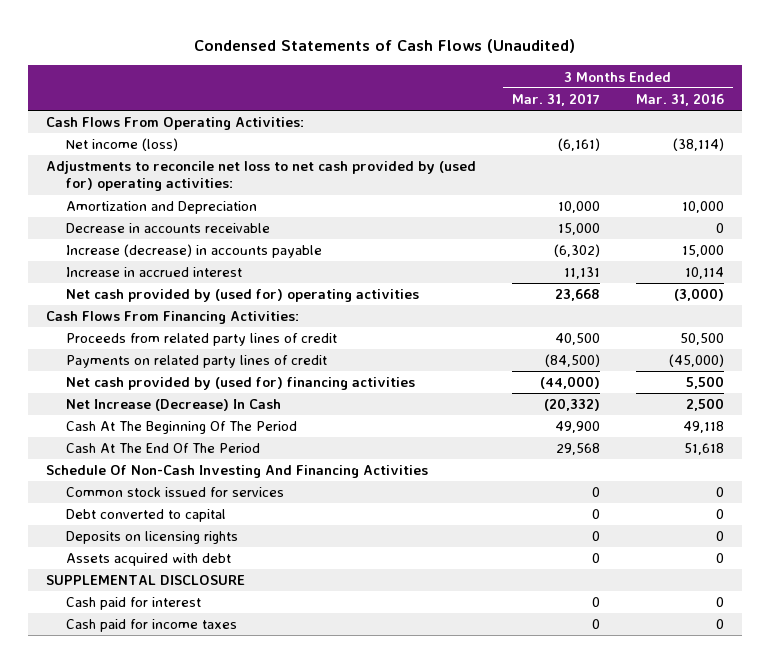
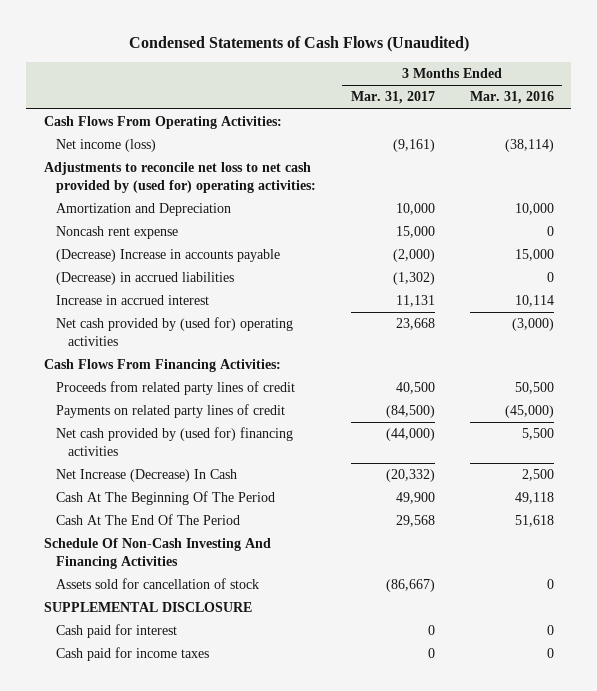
[558,138,601,152] (6,161) -> [392,139,435,153] (9,161)
[65,223,270,234] Decrease in accounts receivable -> none
none -> [56,226,179,240] Noncash rent expense
[65,244,322,259] Increase (decrease) in accounts payable -> [56,249,281,263] (Decrease) Increase in accounts payable
[554,244,601,258] (6,302) -> [392,249,435,263] (2,000)
none -> [56,272,235,286] (Decrease) in accrued liabilities
[65,487,284,498] Common stock issued for services -> none
[65,509,226,523] Debt converted to capital -> none
[65,531,238,545] Deposits on licensing rights -> none
[65,553,231,567] Assets acquired with debt -> none
none -> [56,578,260,590] Assets sold for cancellation of stock

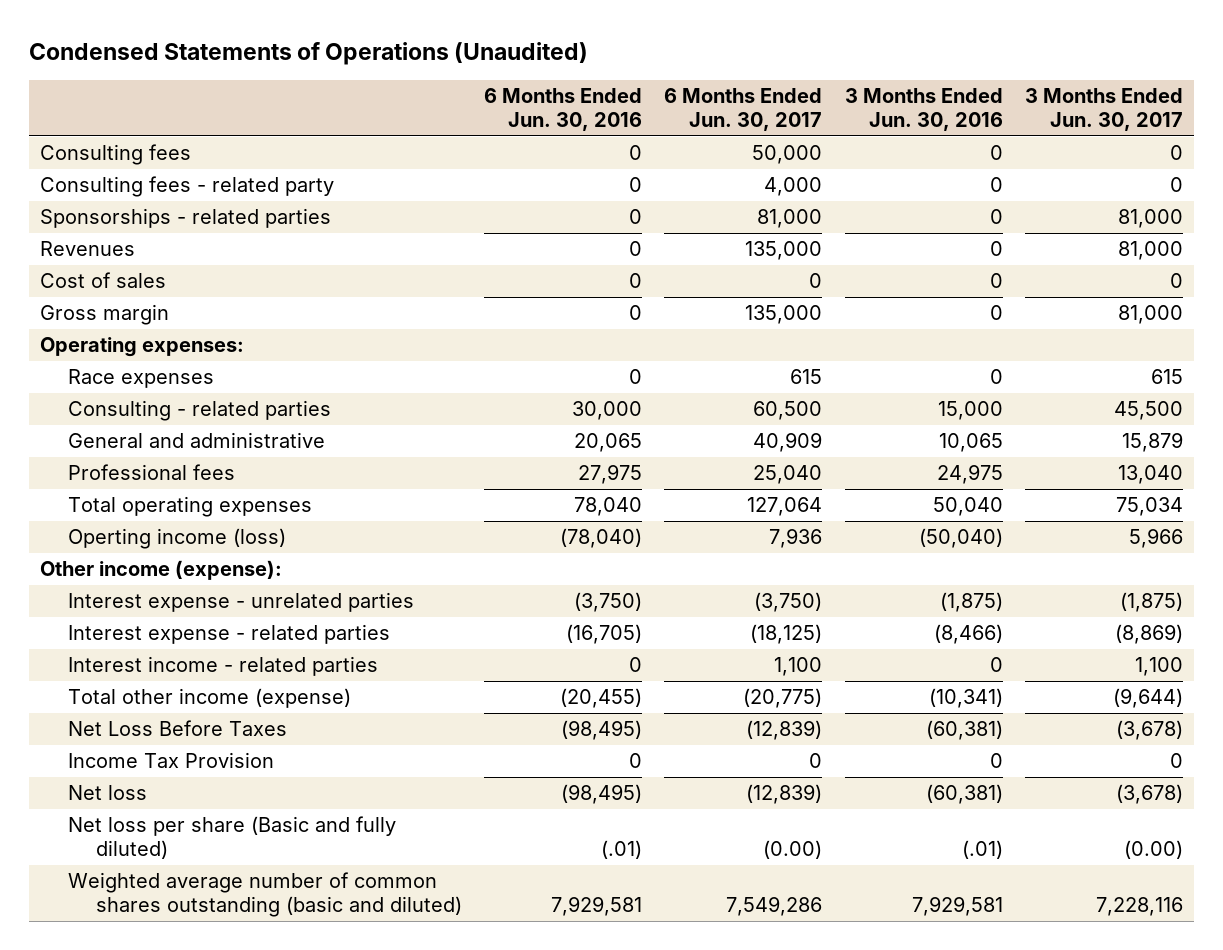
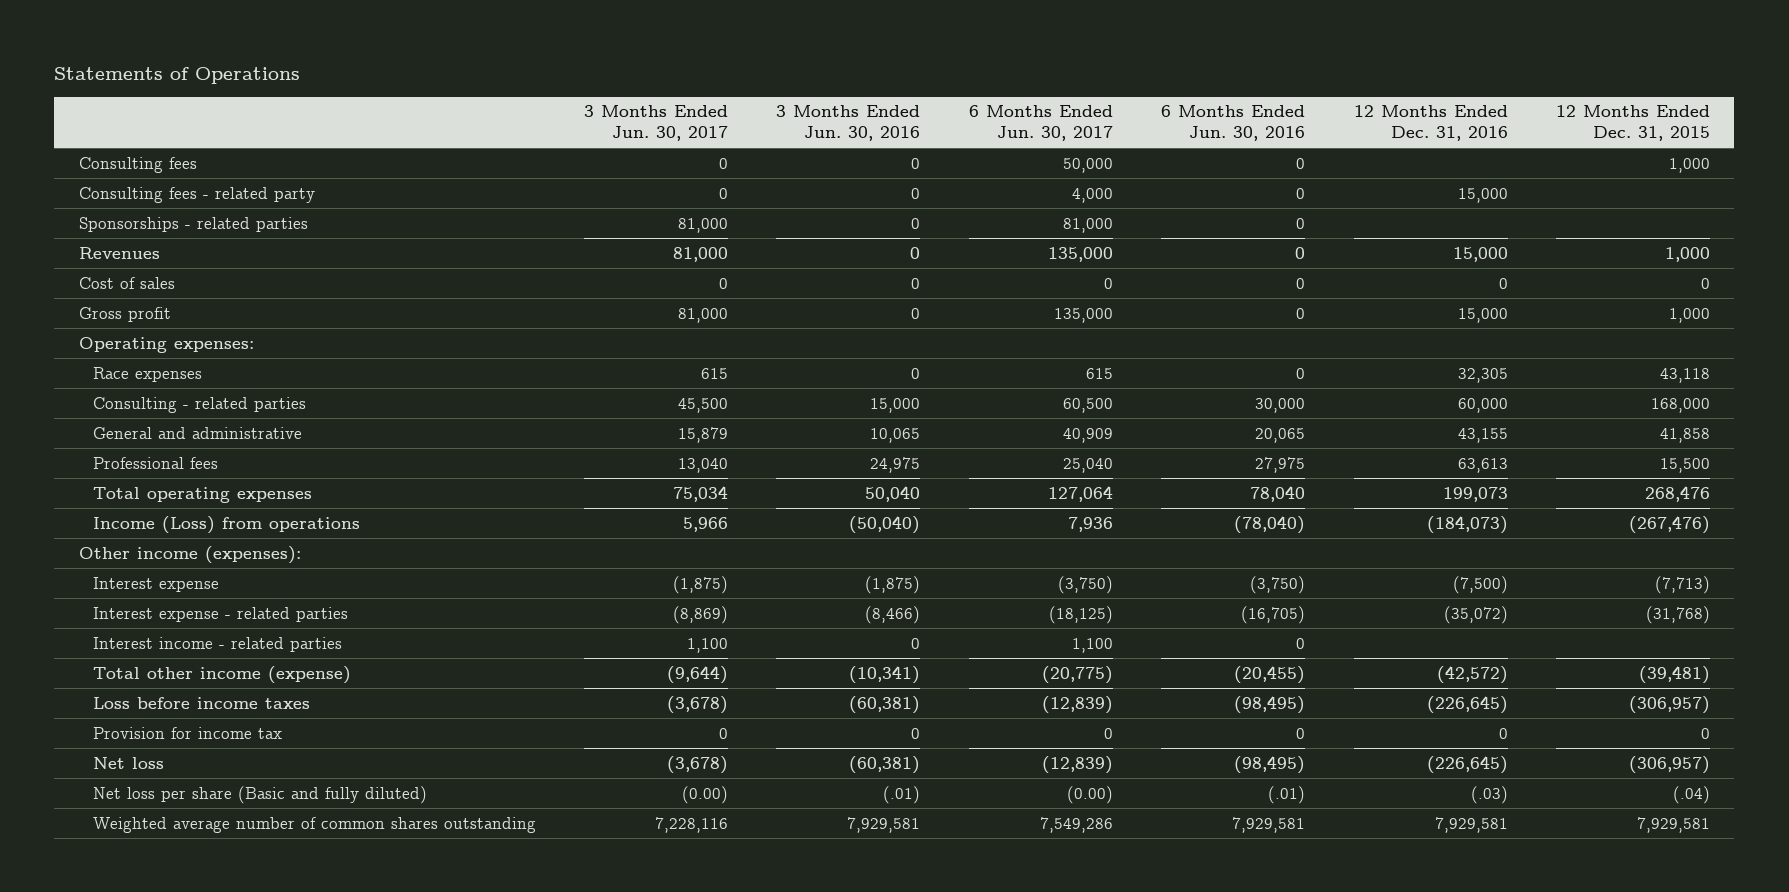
[28,42,588,66] Condensed Statements of Operations (Unaudited) -> [54,67,301,85] Statements of Operations
none -> [1353,105,1508,142] 12 Months Ended Dec. 31, 2016
none -> [1556,105,1711,142] 12 Months Ended Dec. 31, 2015
[40,304,170,326] Gross margin -> [78,306,171,322] Gross profit
[67,528,286,550] Operting income (loss) -> [92,515,360,534] Income (Loss) from operations
[40,560,283,581] Other income (expense): -> [78,545,301,564] Other income (expenses):
[67,592,414,613] Interest expense - unrelated parties -> [92,576,219,592] Interest expense
[67,720,287,737] Net Loss Before Taxes -> [92,696,310,709] Loss before income taxes
[67,752,274,769] Income Tax Provision -> [92,726,282,739] Provision for income tax
[67,872,462,918] Weighted average number of common shares outstanding (basic and diluted) -> [92,816,536,833] Weighted average number of common shares outstanding

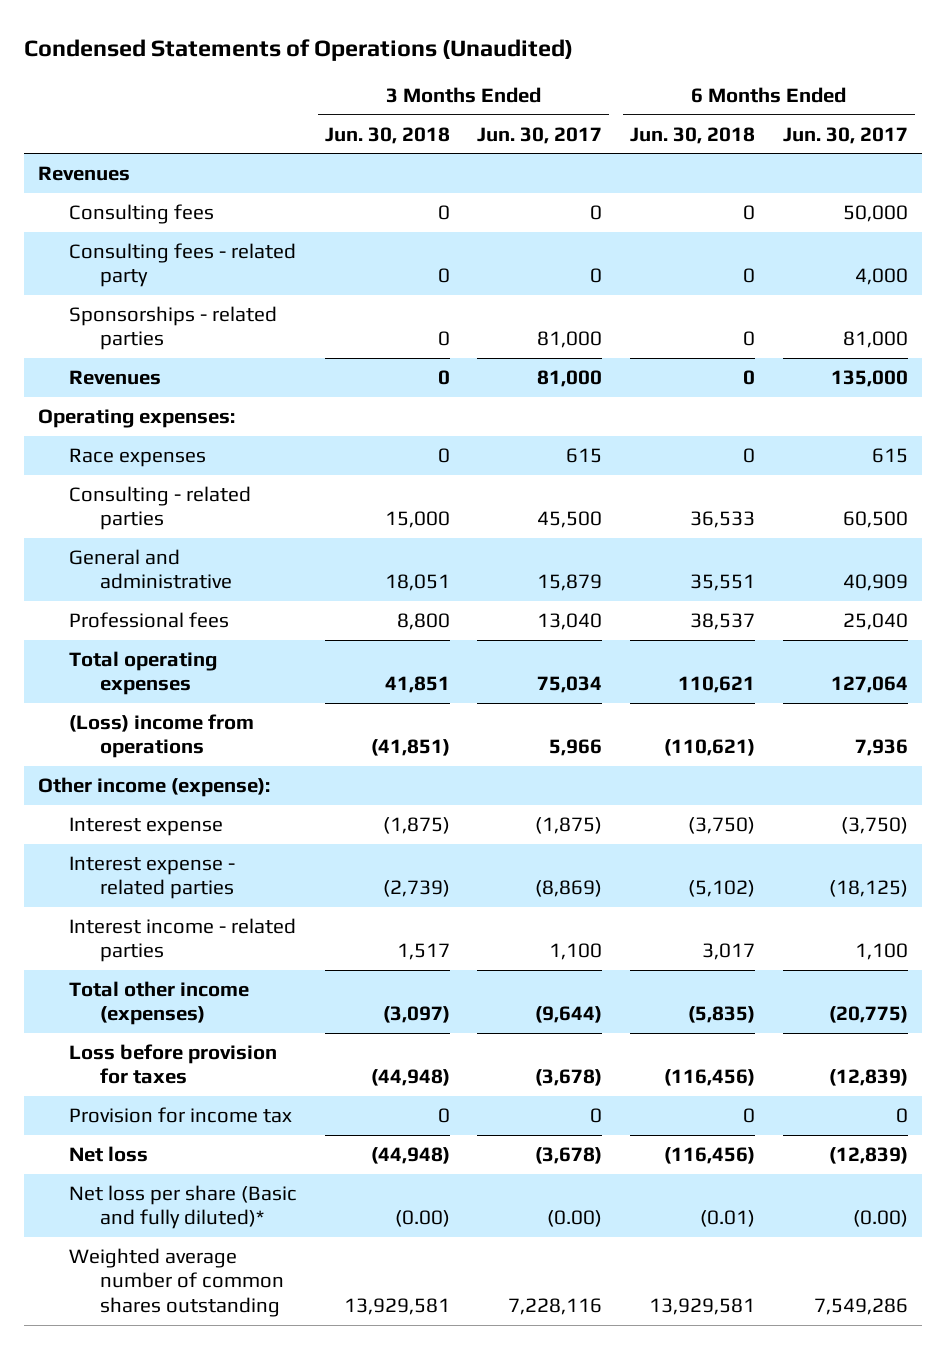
[54,67,301,85] Statements of Operations -> [24,38,574,61] Condensed Statements of Operations (Unaudited)
[776,105,921,142] 3 Months Ended Jun. 30, 2016 -> none
[1161,105,1306,142] 6 Months Ended Jun. 30, 2016 -> none
[1353,105,1508,142] 12 Months Ended Dec. 31, 2016 -> none
[1556,105,1711,142] 12 Months Ended Dec. 31, 2015 -> none
none -> [324,126,450,144] Jun. 30, 2018
none -> [630,126,756,144] Jun. 30, 2018
none -> [37,165,130,181] Revenues
[78,276,175,289] Cost of sales -> none
[78,306,171,322] Gross profit -> none
[92,515,360,534] Income (Loss) from operations -> [69,713,255,759] (Loss) income from operations
[78,545,301,564] Other income (expenses): -> [37,776,270,797] Other income (expense):
[92,665,351,684] Total other income (expense) -> [69,980,250,1026] Total other income (expenses)
[92,696,310,709] Loss before income taxes -> [69,1043,278,1085] Loss before provision for taxes
[92,785,427,804] Net loss per share (Basic and fully diluted) -> [69,1184,298,1230] Net loss per share (Basic and fully diluted)*

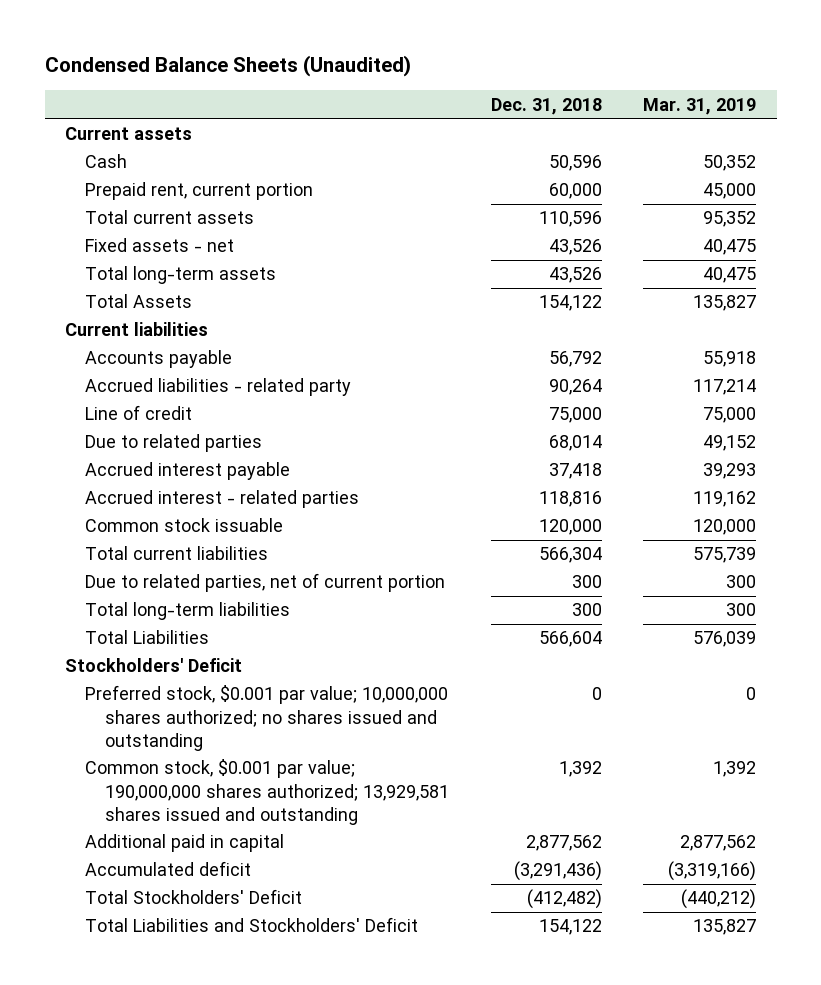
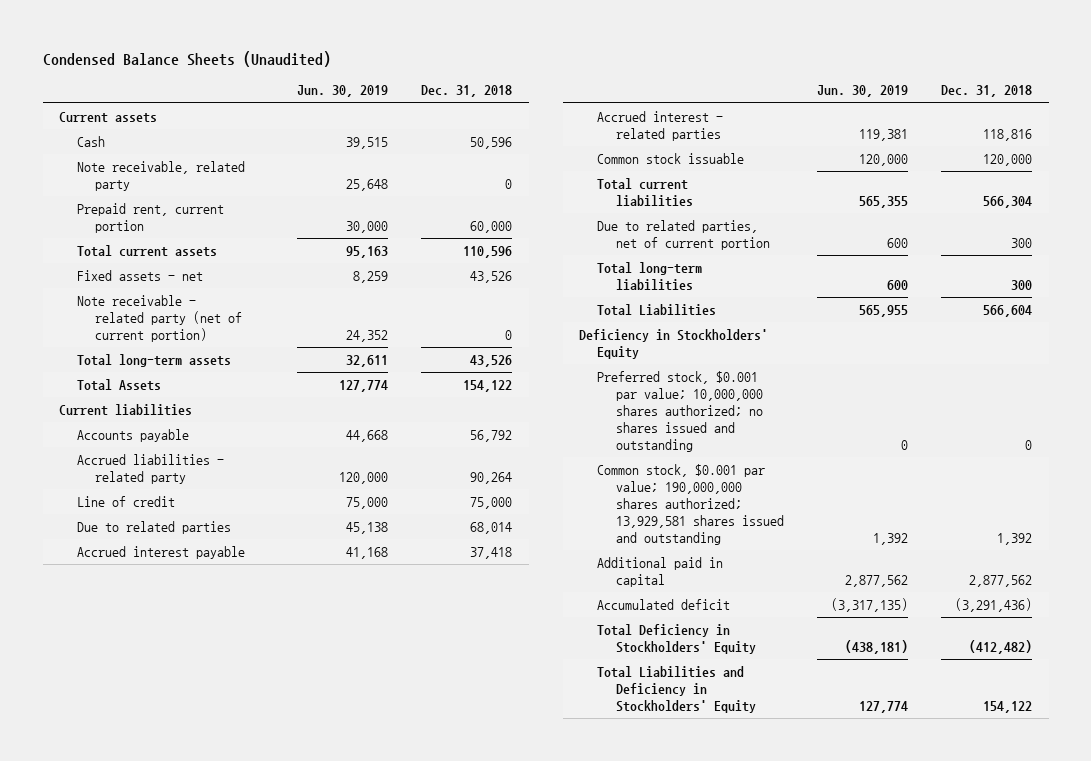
[642,97,756,115] Mar. 31, 2019 -> none
none -> [296,85,388,98] Jun. 30, 2019
none -> [77,161,246,191] Note receivable, related party
none -> [77,295,243,342] Note receivable - related party (net of current portion)
[65,658,243,673] Stockholders' Deficit -> [579,329,769,359] Deficiency in Stockholders' Equity
[85,889,303,905] Total Stockholders' Deficit -> [597,624,756,654] Total Deficiency in Stockholders' Equity
[85,917,419,933] Total Liabilities and Stockholders' Deficit -> [597,666,756,713] Total Liabilities and Deficiency in Stockholders' Equity

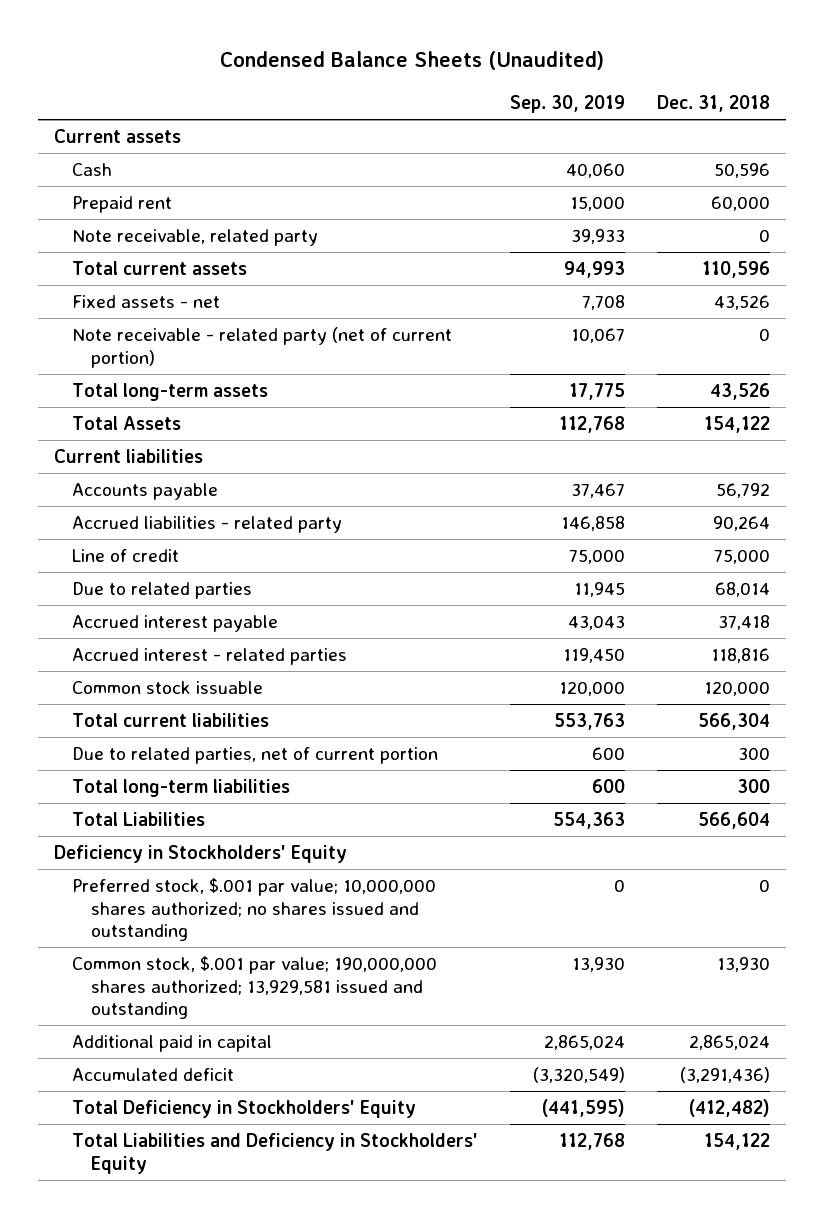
[296,85,388,98] Jun. 30, 2019 -> none
none -> [510,94,626,113] Sep. 30, 2019
none -> [72,195,173,213] Prepaid rent
[77,203,225,233] Prepaid rent, current portion -> none
[597,371,763,452] Preferred stock, $0.001 par value; 10,000,000 shares authorized; no shares issued and outstanding -> [72,877,437,942] Preferred stock, $.001 par value; 10,000,000 shares authorized; no shares issued and outstanding
[597,464,784,545] Common stock, $0.001 par value; 190,000,000 shares authorized; 13,929,581 shares issued and outstanding -> [72,955,438,1020] Common stock, $.001 par value; 190,000,000 shares authorized; 13,929,581 issued and outstanding
[997,532,1033,545] 1,392 -> [717,956,771,972] 13,930
[969,574,1033,587] 2,877,562 -> [689,1034,771,1050] 2,865,024

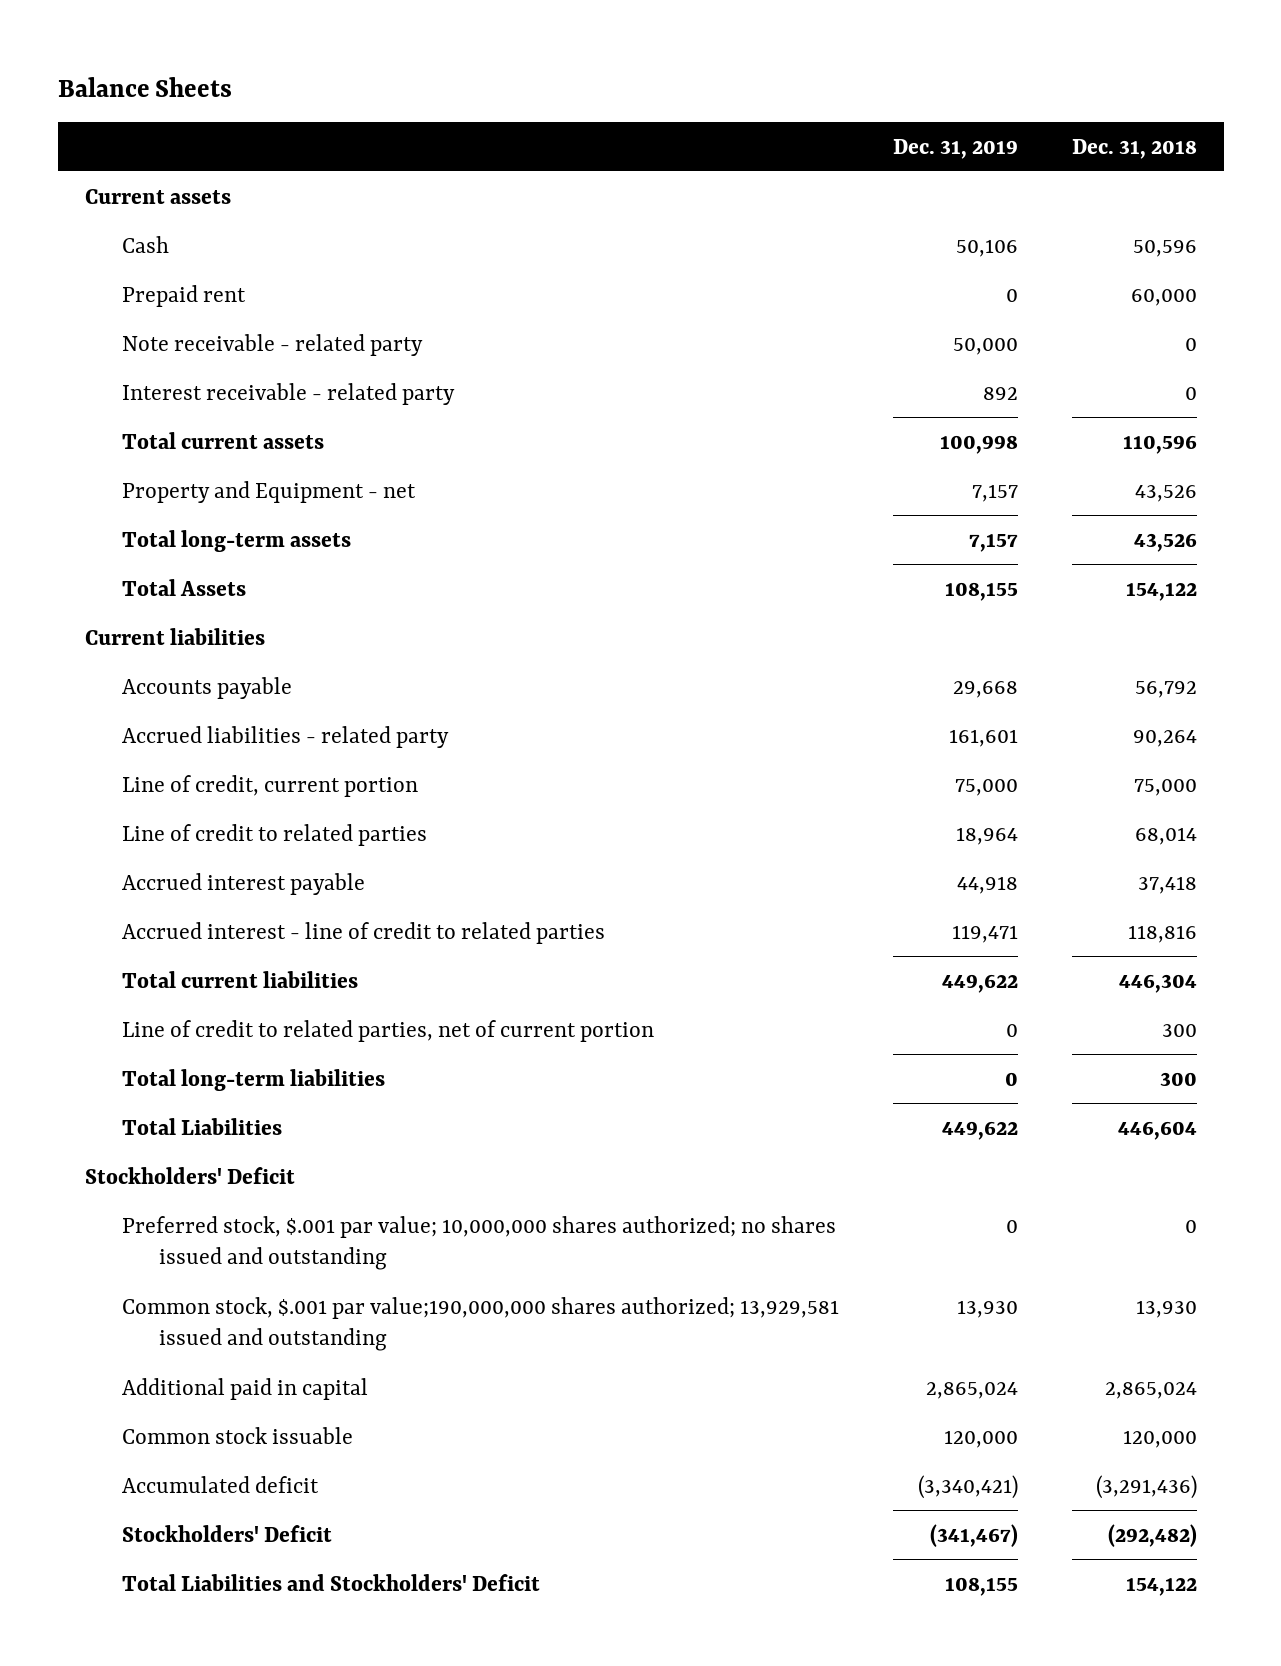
[220,51,605,71] Condensed Balance Sheets (Unaudited) -> [57,76,232,97] Balance Sheets
[510,94,626,113] Sep. 30, 2019 -> none
none -> [892,138,1018,159] Dec. 31, 2019
[72,228,319,246] Note receivable, related party -> [121,333,423,356] Note receivable - related party
none -> [121,382,455,405] Interest receivable - related party
[72,326,453,368] Note receivable - related party (net of current portion) -> none
[72,294,221,308] Fixed assets - net -> [121,480,416,503] Property and Equipment - net
[72,548,180,562] Line of credit -> [121,774,418,797] Line of credit, current portion
[72,581,253,599] Due to related parties -> [121,823,427,846] Line of credit to related parties
[72,647,348,665] Accrued interest - related parties -> [121,921,605,944] Accrued interest - line of credit to related parties
[698,712,771,730] 566,304 -> [1118,973,1197,993] 446,304
[72,746,439,764] Due to related parties, net of current portion -> [121,1019,654,1042] Line of credit to related parties, net of current portion
[698,811,771,829] 566,604 -> [1117,1120,1197,1140] 446,604
[53,844,347,863] Deficiency in Stockholders' Equity -> [84,1166,295,1184] Stockholders' Deficit
[72,955,438,1020] Common stock, $.001 par value; 190,000,000 shares authorized; 13,929,581 issued and outstanding -> [121,1296,839,1352] Common stock, $.001 par value;190,000,000 shares authorized; 13,929,581 issued and outstanding
[72,680,264,694] Common stock issuable -> [121,1426,353,1444] Common stock issuable
[72,1099,417,1118] Total Deficiency in Stockholders' Equity -> none
none -> [121,1524,332,1542] Stockholders' Deficit
[72,1132,479,1174] Total Liabilities and Deficiency in Stockholders' Equity -> [121,1573,540,1591] Total Liabilities and Stockholders' Deficit

